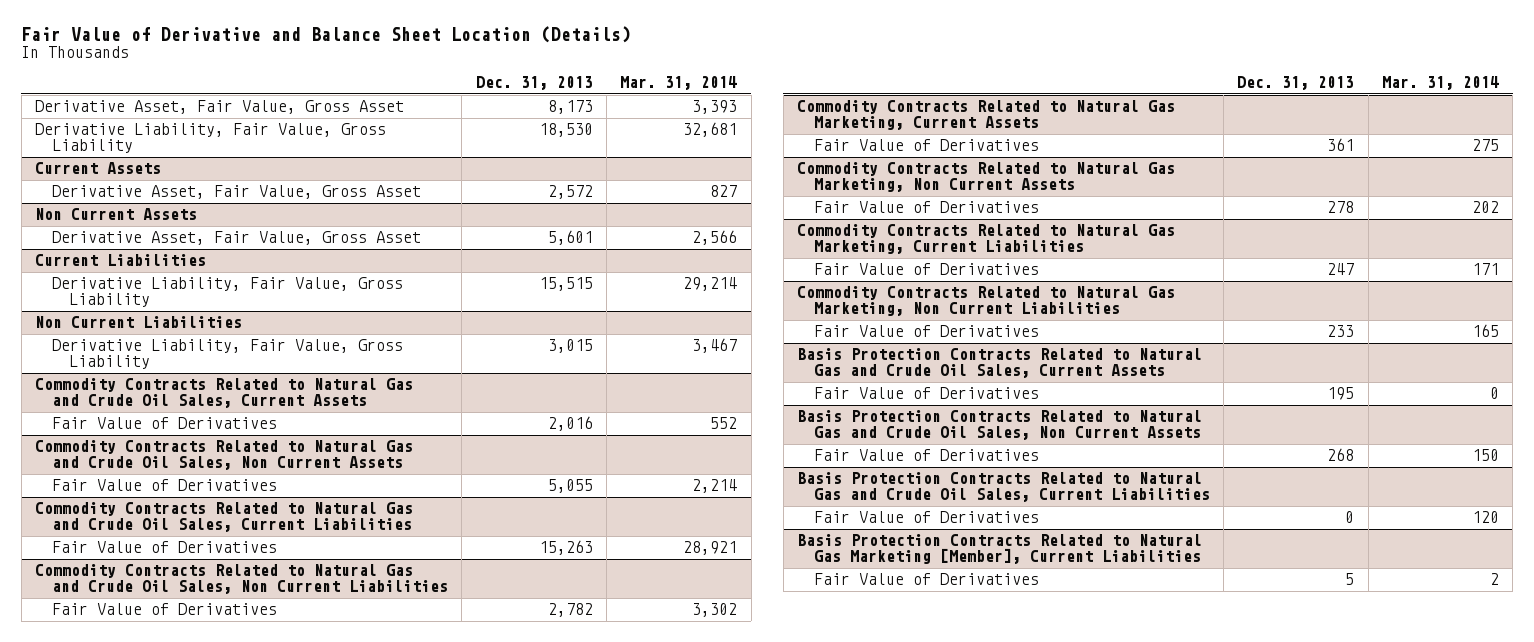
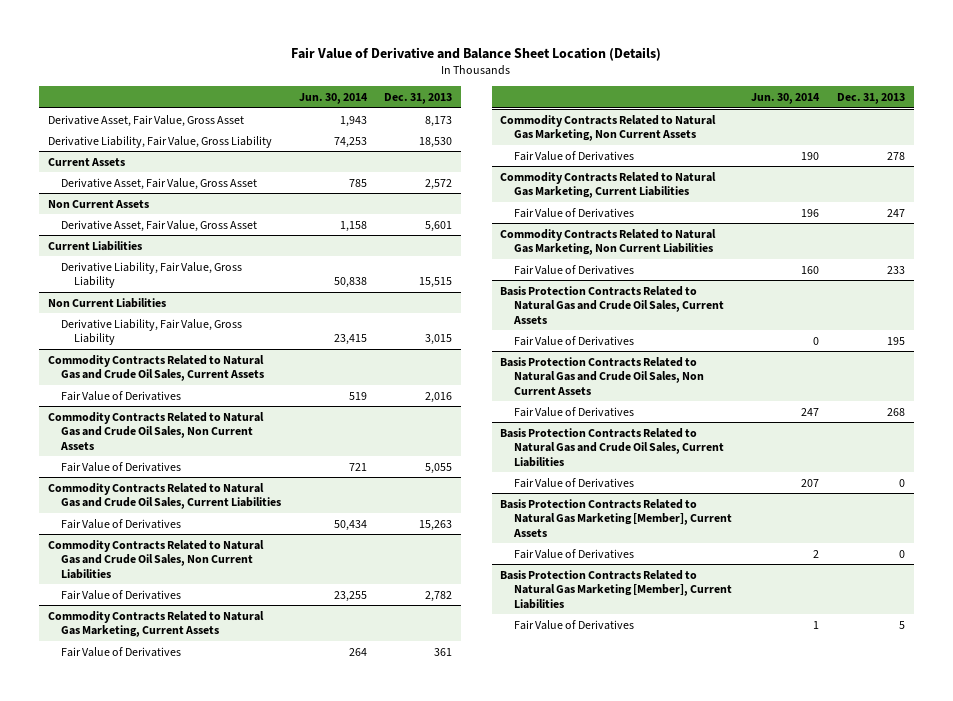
[620,76,738,91] Mar. 31, 2014 -> none
none -> [298,93,368,105] Jun. 30, 2014
none -> [500,498,732,537] Basis Protection Contracts Related to Natural Gas Marketing [Member], Current Assets
none -> [513,548,634,559] Fair Value of Derivatives

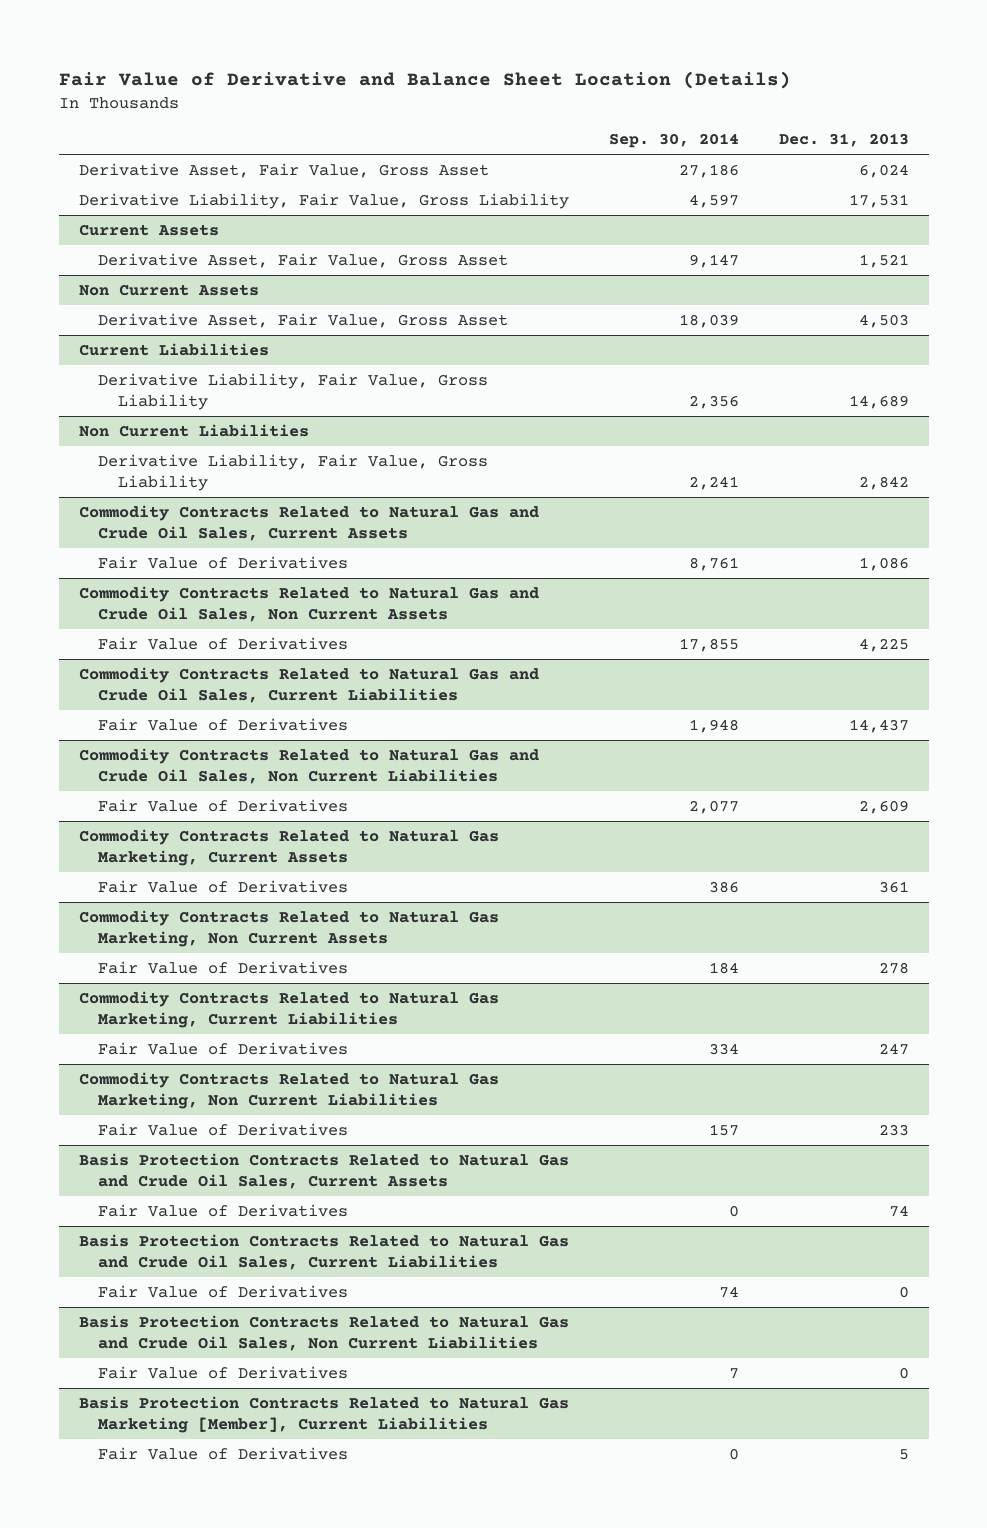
[298,93,368,105] Jun. 30, 2014 -> none
none -> [608,133,739,149] Sep. 30, 2014
[425,115,453,127] 8,173 -> [858,163,909,178] 6,024
[419,136,453,148] 18,530 -> [848,193,909,208] 17,531
[425,178,453,190] 2,572 -> [858,253,909,268] 1,521
[425,220,453,232] 5,601 -> [858,313,909,328] 4,503
[419,277,453,289] 15,515 -> [848,394,909,409] 14,689
[425,334,453,346] 3,015 -> [858,475,909,490] 2,842
[425,391,453,403] 2,016 -> [858,556,909,571] 1,086
[425,462,453,474] 5,055 -> [858,637,909,652] 4,225
[419,519,453,531] 15,263 -> [848,718,909,733] 14,437
[425,590,453,602] 2,782 -> [858,799,909,814] 2,609
[500,356,704,395] Basis Protection Contracts Related to Natural Gas and Crude Oil Sales, Non Current Assets -> none
[513,406,634,417] Fair Value of Derivatives -> none
[886,336,905,345] 195 -> [888,1204,909,1217] 74
[500,498,732,537] Basis Protection Contracts Related to Natural Gas Marketing [Member], Current Assets -> none
none -> [78,1314,569,1351] Basis Protection Contracts Related to Natural Gas and Crude Oil Sales, Non Current Liabilities

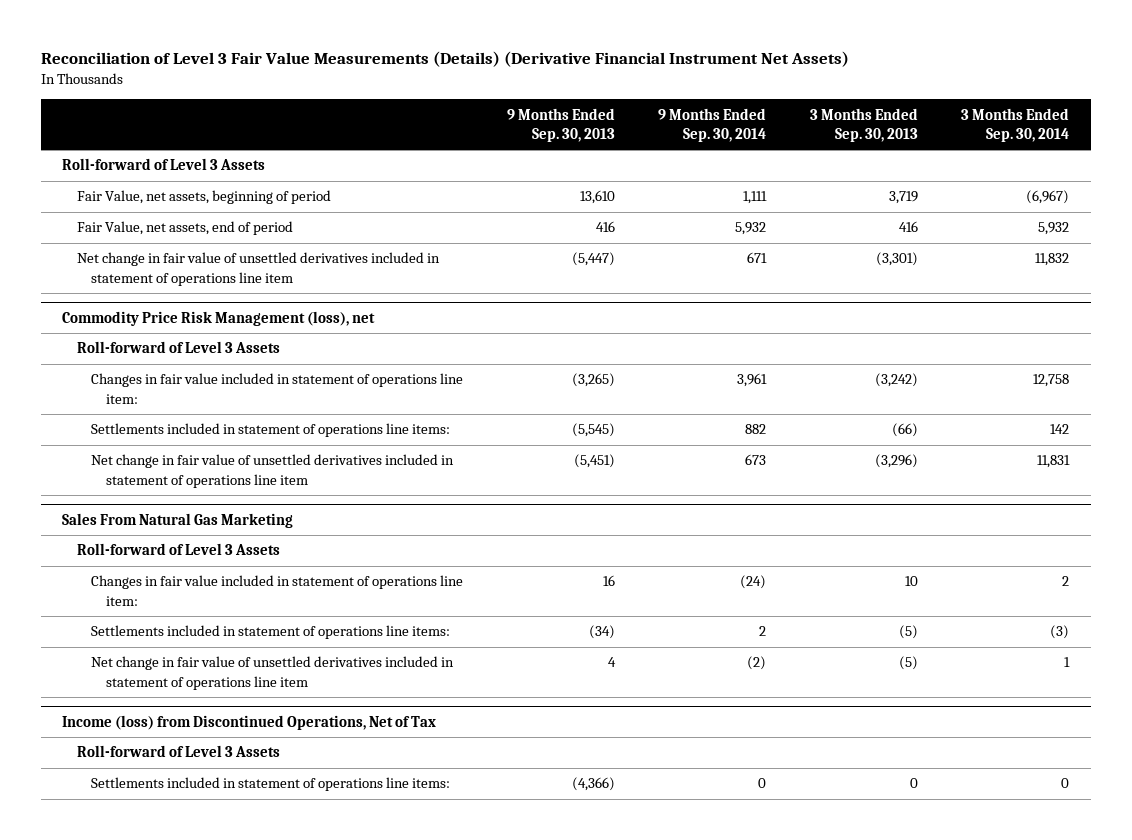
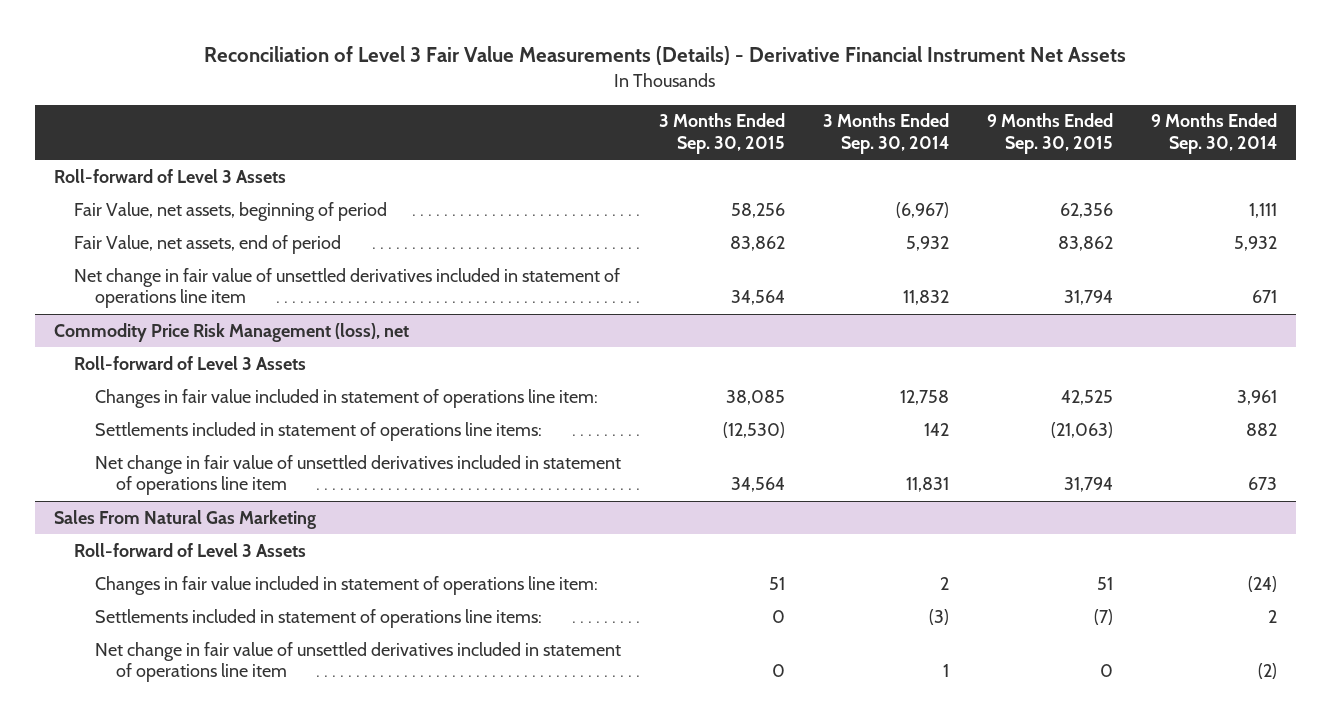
[40,50,849,67] Reconciliation of Level 3 Fair Value Measurements (Details) (Derivative Financial Instrument Net Assets) -> [204,46,1127,66] Reconciliation of Level 3 Fair Value Measurements (Details) - Derivative Financial Instrument Net Assets
[506,107,615,142] 9 Months Ended Sep. 30, 2013 -> none
[809,107,918,142] 3 Months Ended Sep. 30, 2013 -> none
none -> [658,113,785,154] 3 Months Ended Sep. 30, 2015
none -> [986,113,1113,154] 9 Months Ended Sep. 30, 2015
[62,715,437,731] Income (loss) from Discontinued Operations, Net of Tax -> none
[76,745,280,758] Roll-forward of Level 3 Assets -> none
[91,777,451,792] Settlements included in statement of operations line items: -> none

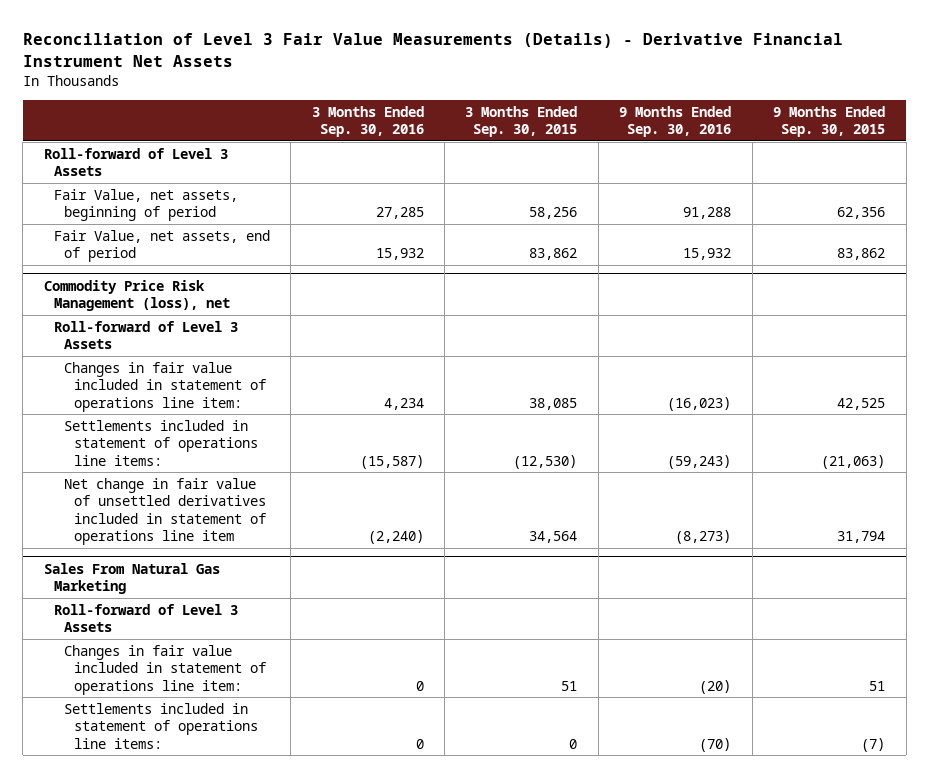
[822,113,949,154] 3 Months Ended Sep. 30, 2014 -> none
[1150,113,1277,154] 9 Months Ended Sep. 30, 2014 -> none
none -> [311,105,424,137] 3 Months Ended Sep. 30, 2016
none -> [619,105,732,137] 9 Months Ended Sep. 30, 2016
[74,267,621,309] Net change in fair value of unsettled derivatives included in statement of operations line item -> none
[95,641,622,683] Net change in fair value of unsettled derivatives included in statement of operations line item -> none

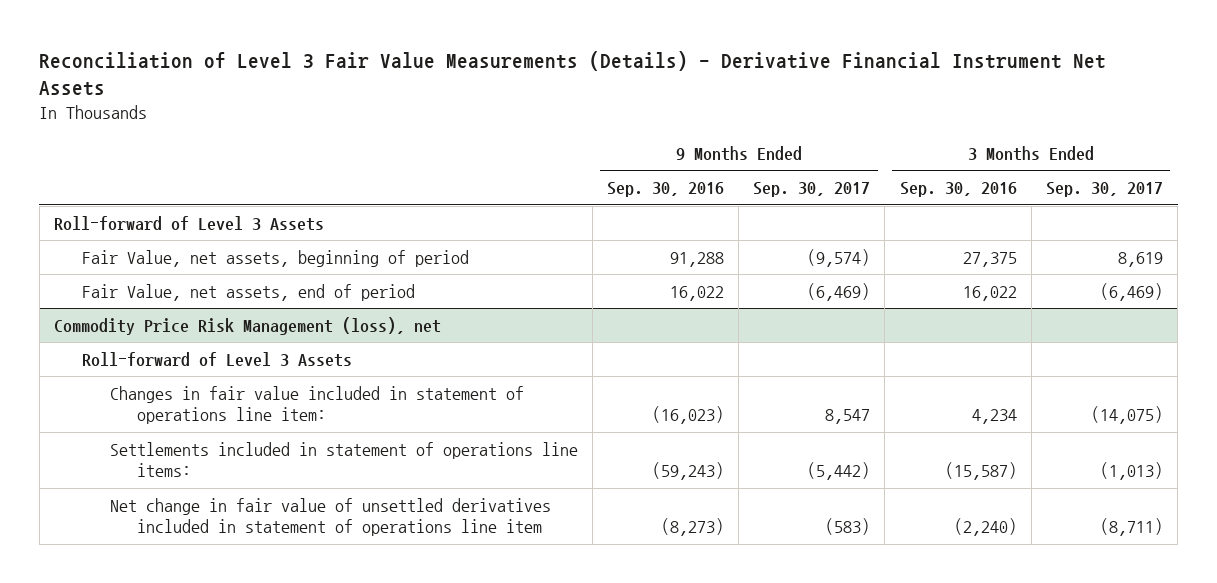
[465,105,578,137] 3 Months Ended Sep. 30, 2015 -> none
[773,105,886,137] 9 Months Ended Sep. 30, 2015 -> none
none -> [753,182,871,198] Sep. 30, 2017
none -> [1046,182,1164,198] Sep. 30, 2017
[375,207,424,220] 27,285 -> [962,251,1017,267] 27,375
[375,248,424,261] 15,932 -> [962,285,1017,301] 16,022
[683,248,732,261] 15,932 -> [669,285,724,301] 16,022
[43,562,220,595] Sales From Natural Gas Marketing -> none
[53,603,238,633] Roll-forward of Level 3 Assets -> none
[63,644,266,695] Changes in fair value included in statement of operations line item: -> none
[63,702,258,749] Settlements included in statement of operations line items: -> none

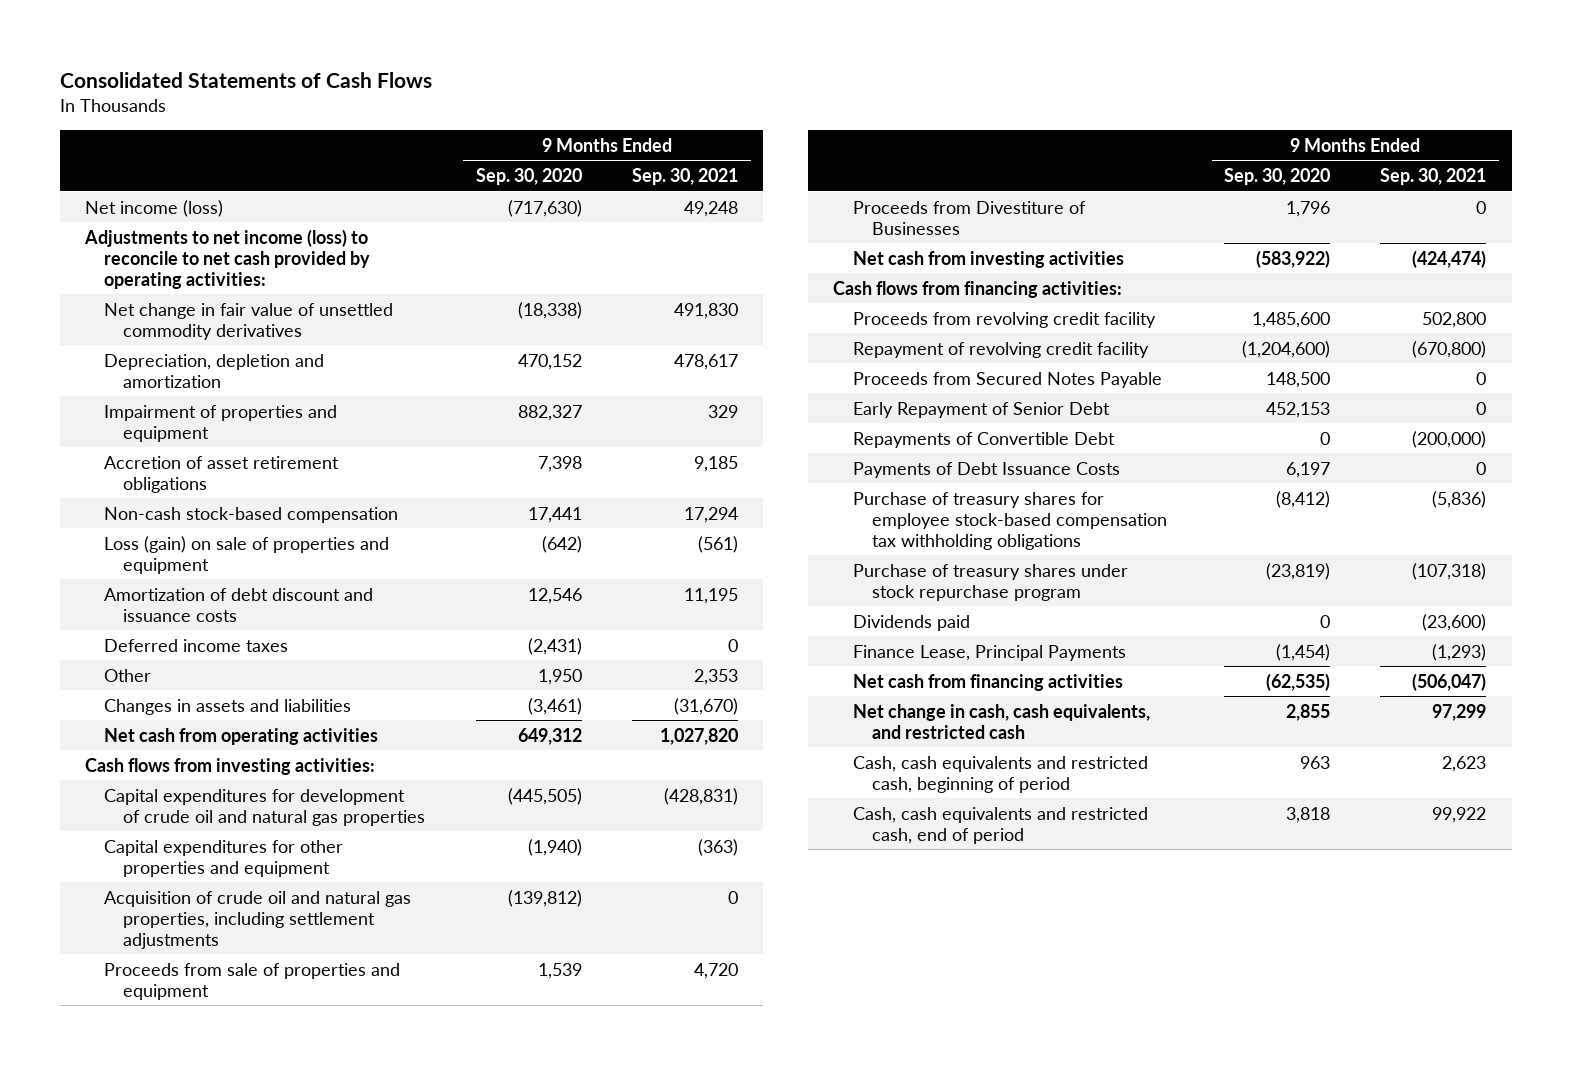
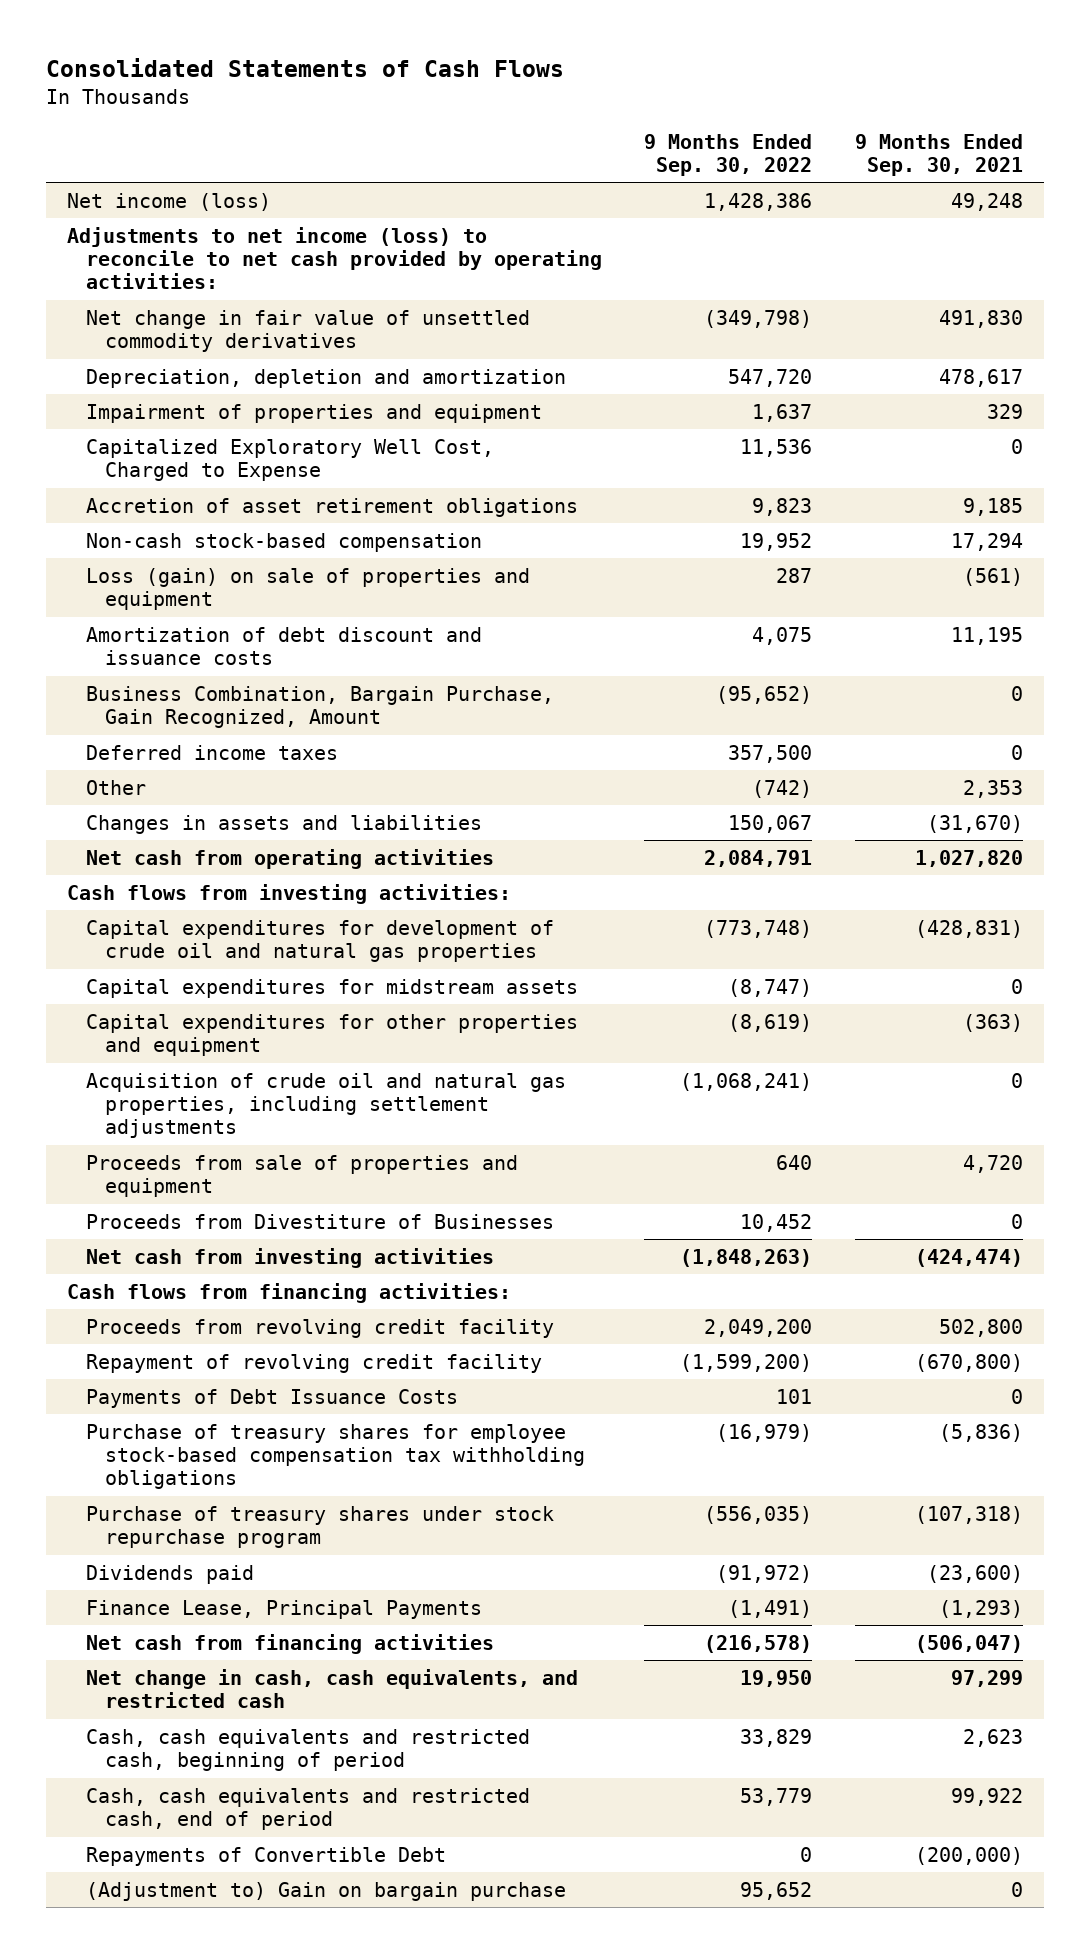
[475,168,582,186] Sep. 30, 2020 -> none
none -> [644,133,813,176] 9 Months Ended Sep. 30, 2022
none -> [86,438,495,482] Capitalized Exploratory Well Cost, Charged to Expense
none -> [86,685,555,729] Business Combination, Bargain Purchase, Gain Recognized, Amount
none -> [86,978,579,998] Capital expenditures for midstream assets
[852,371,1162,388] Proceeds from Secured Notes Payable -> none
[852,401,1110,418] Early Repayment of Senior Debt -> none
[852,431,1115,448] Repayments of Convertible Debt -> [86,1846,447,1866] Repayments of Convertible Debt
none -> [86,1881,567,1901] (Adjustment to) Gain on bargain purchase

